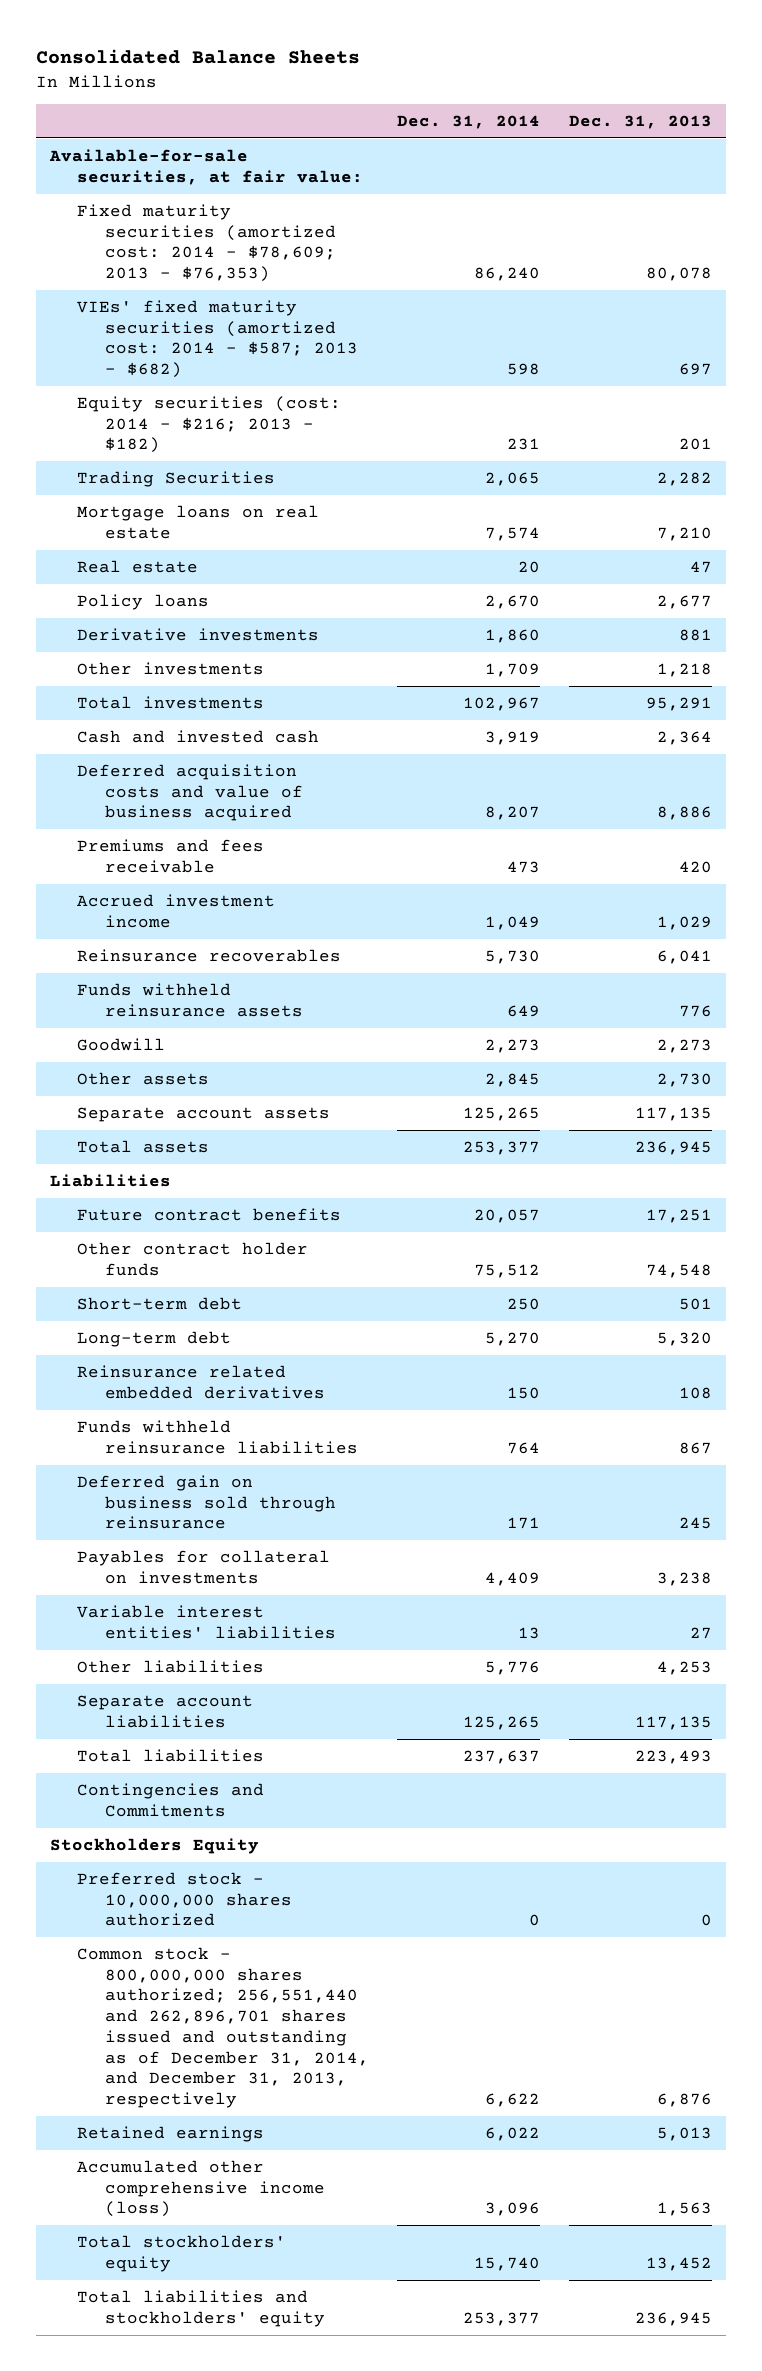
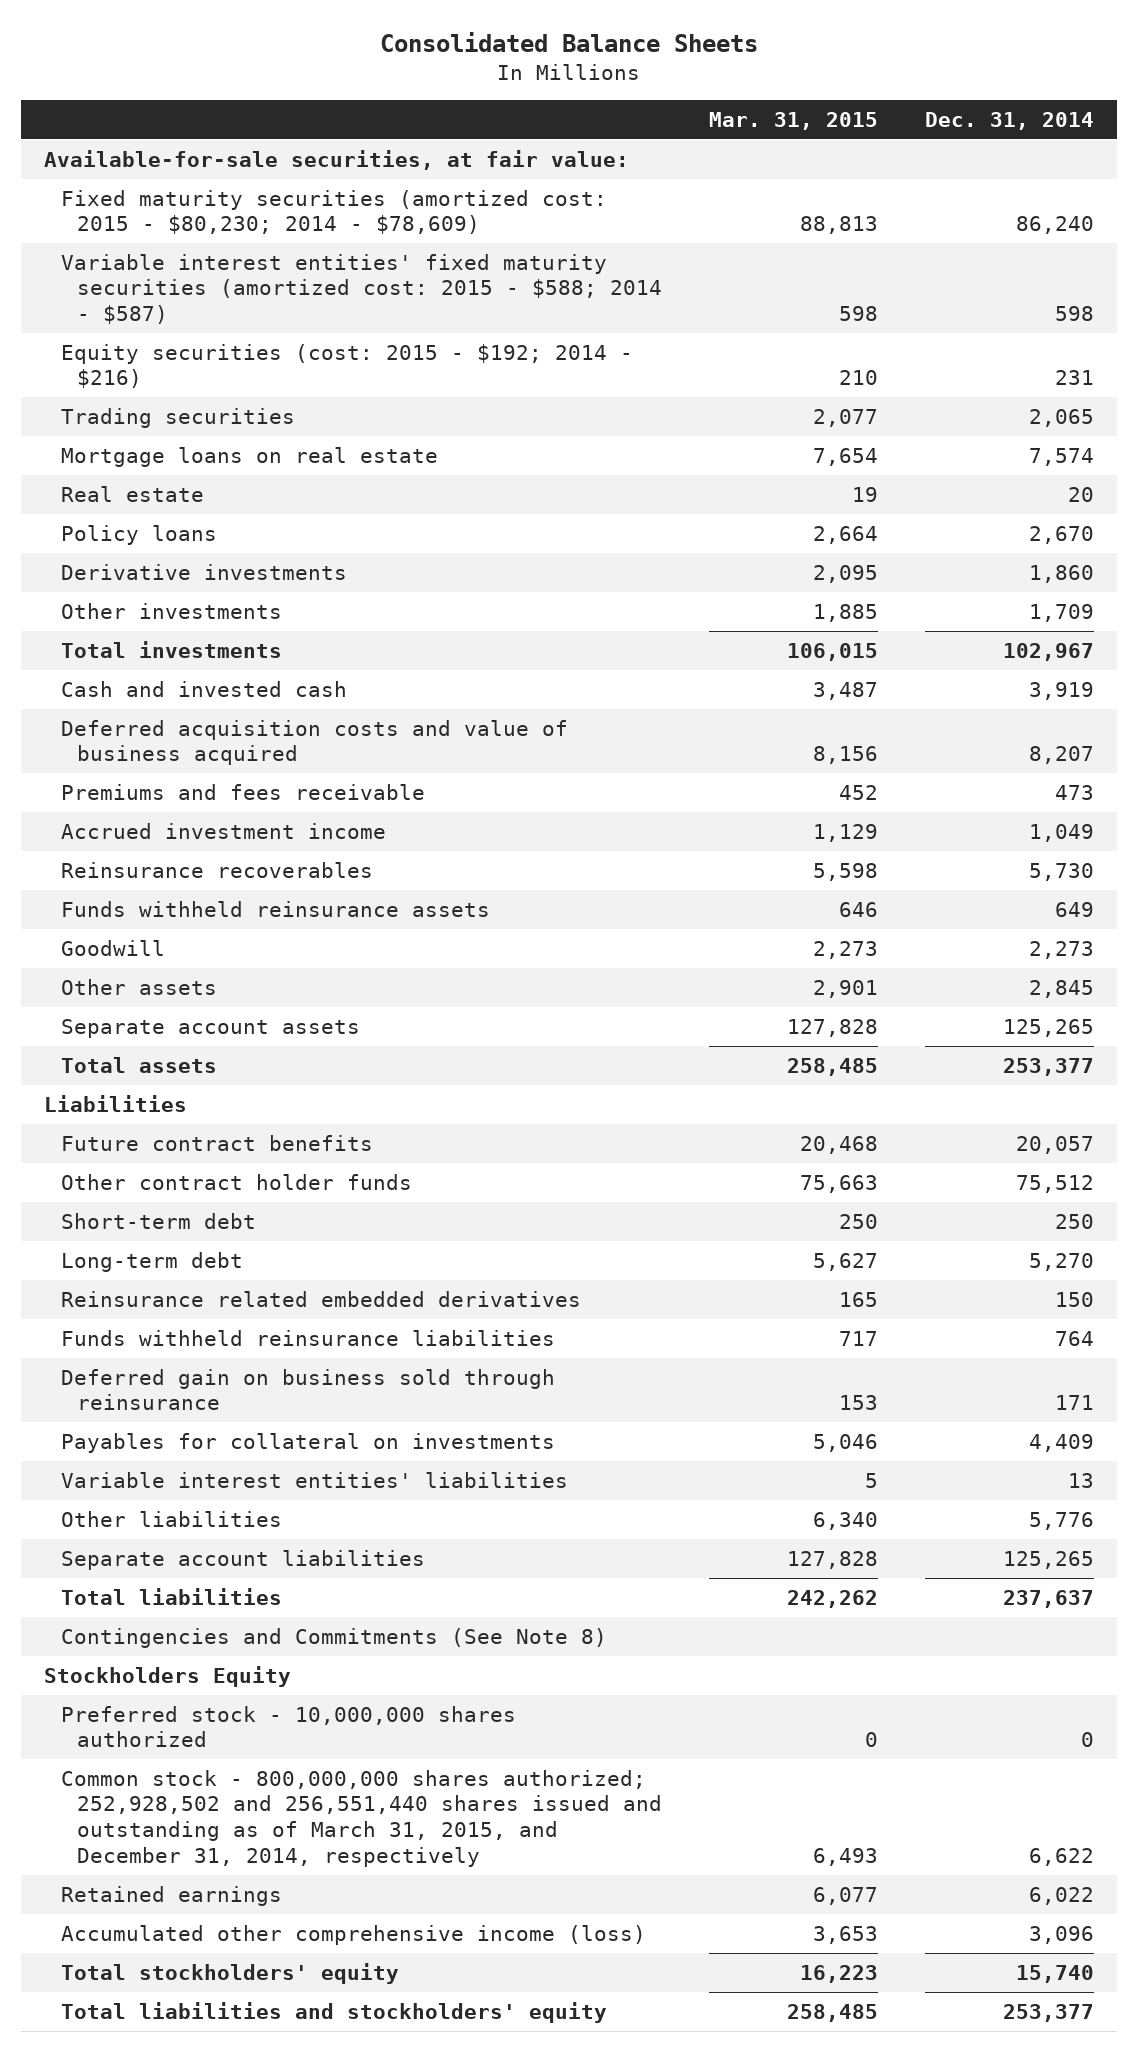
[569,115,713,130] Dec. 31, 2013 -> none
none -> [708,111,878,130] Mar. 31, 2015
[77,204,336,283] Fixed maturity securities (amortized cost: 2014 - $78,609; 2013 - $76,353) -> [60,189,607,235] Fixed maturity securities (amortized cost: 2015 - $80,230; 2014 - $78,609)
[77,300,358,379] VIEs' fixed maturity securities (amortized cost: 2014 - $587; 2013 - $682) -> [60,253,662,325] Variable interest entities' fixed maturity securities (amortized cost: 2015 - $588; 2014 - $587)
[77,396,342,454] Equity securities (cost: 2014 - $216; 2013 - $182) -> [60,343,633,389] Equity securities (cost: 2015 - $192; 2014 - $216)
[77,471,276,488] Trading Securities -> [60,407,295,428] Trading securities
[77,1783,265,1817] Contingencies and Commitments -> [60,1627,607,1648] Contingencies and Commitments (See Note 8)
[77,1947,369,2109] Common stock - 800,000,000 shares authorized; 256,551,440 and 262,896,701 shares issued and outstanding as of December 31, 2014, and December 31, 2013, respectively -> [60,1769,662,1867] Common stock - 800,000,000 shares authorized; 252,928,502 and 256,551,440 shares issued and outstanding as of March 31, 2015, and December 31, 2014, respectively

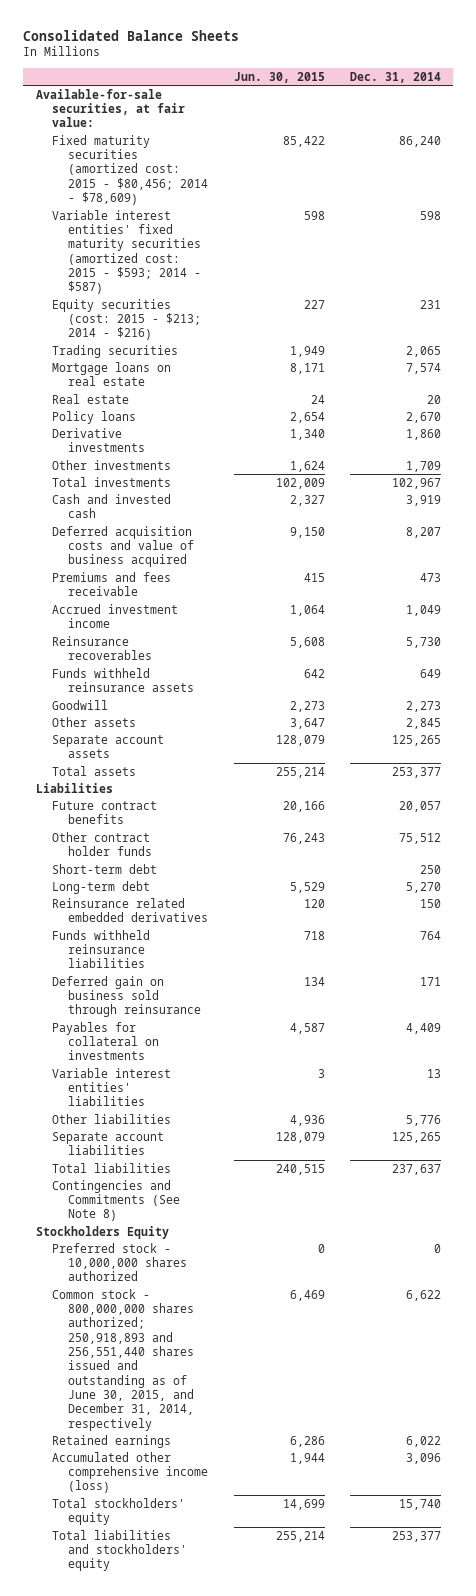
[708,111,878,130] Mar. 31, 2015 -> none
none -> [233,71,325,83] Jun. 30, 2015
[60,189,607,235] Fixed maturity securities (amortized cost: 2015 - $80,230; 2014 - $78,609) -> [52,134,209,206] Fixed maturity securities (amortized cost: 2015 - $80,456; 2014 - $78,609)
[60,253,662,325] Variable interest entities' fixed maturity securities (amortized cost: 2015 - $588; 2014 - $587) -> [52,209,202,295] Variable interest entities' fixed maturity securities (amortized cost: 2015 - $593; 2014 - $587)
[60,343,633,389] Equity securities (cost: 2015 - $192; 2014 - $216) -> [52,298,202,341] Equity securities (cost: 2015 - $213; 2014 - $216)
[60,1769,662,1867] Common stock - 800,000,000 shares authorized; 252,928,502 and 256,551,440 shares issued and outstanding as of March 31, 2015, and December 31, 2014, respectively -> [52,1288,195,1431] Common stock - 800,000,000 shares authorized; 250,918,893 and 256,551,440 shares issued and outstanding as of June 30, 2015, and December 31, 2014, respectively

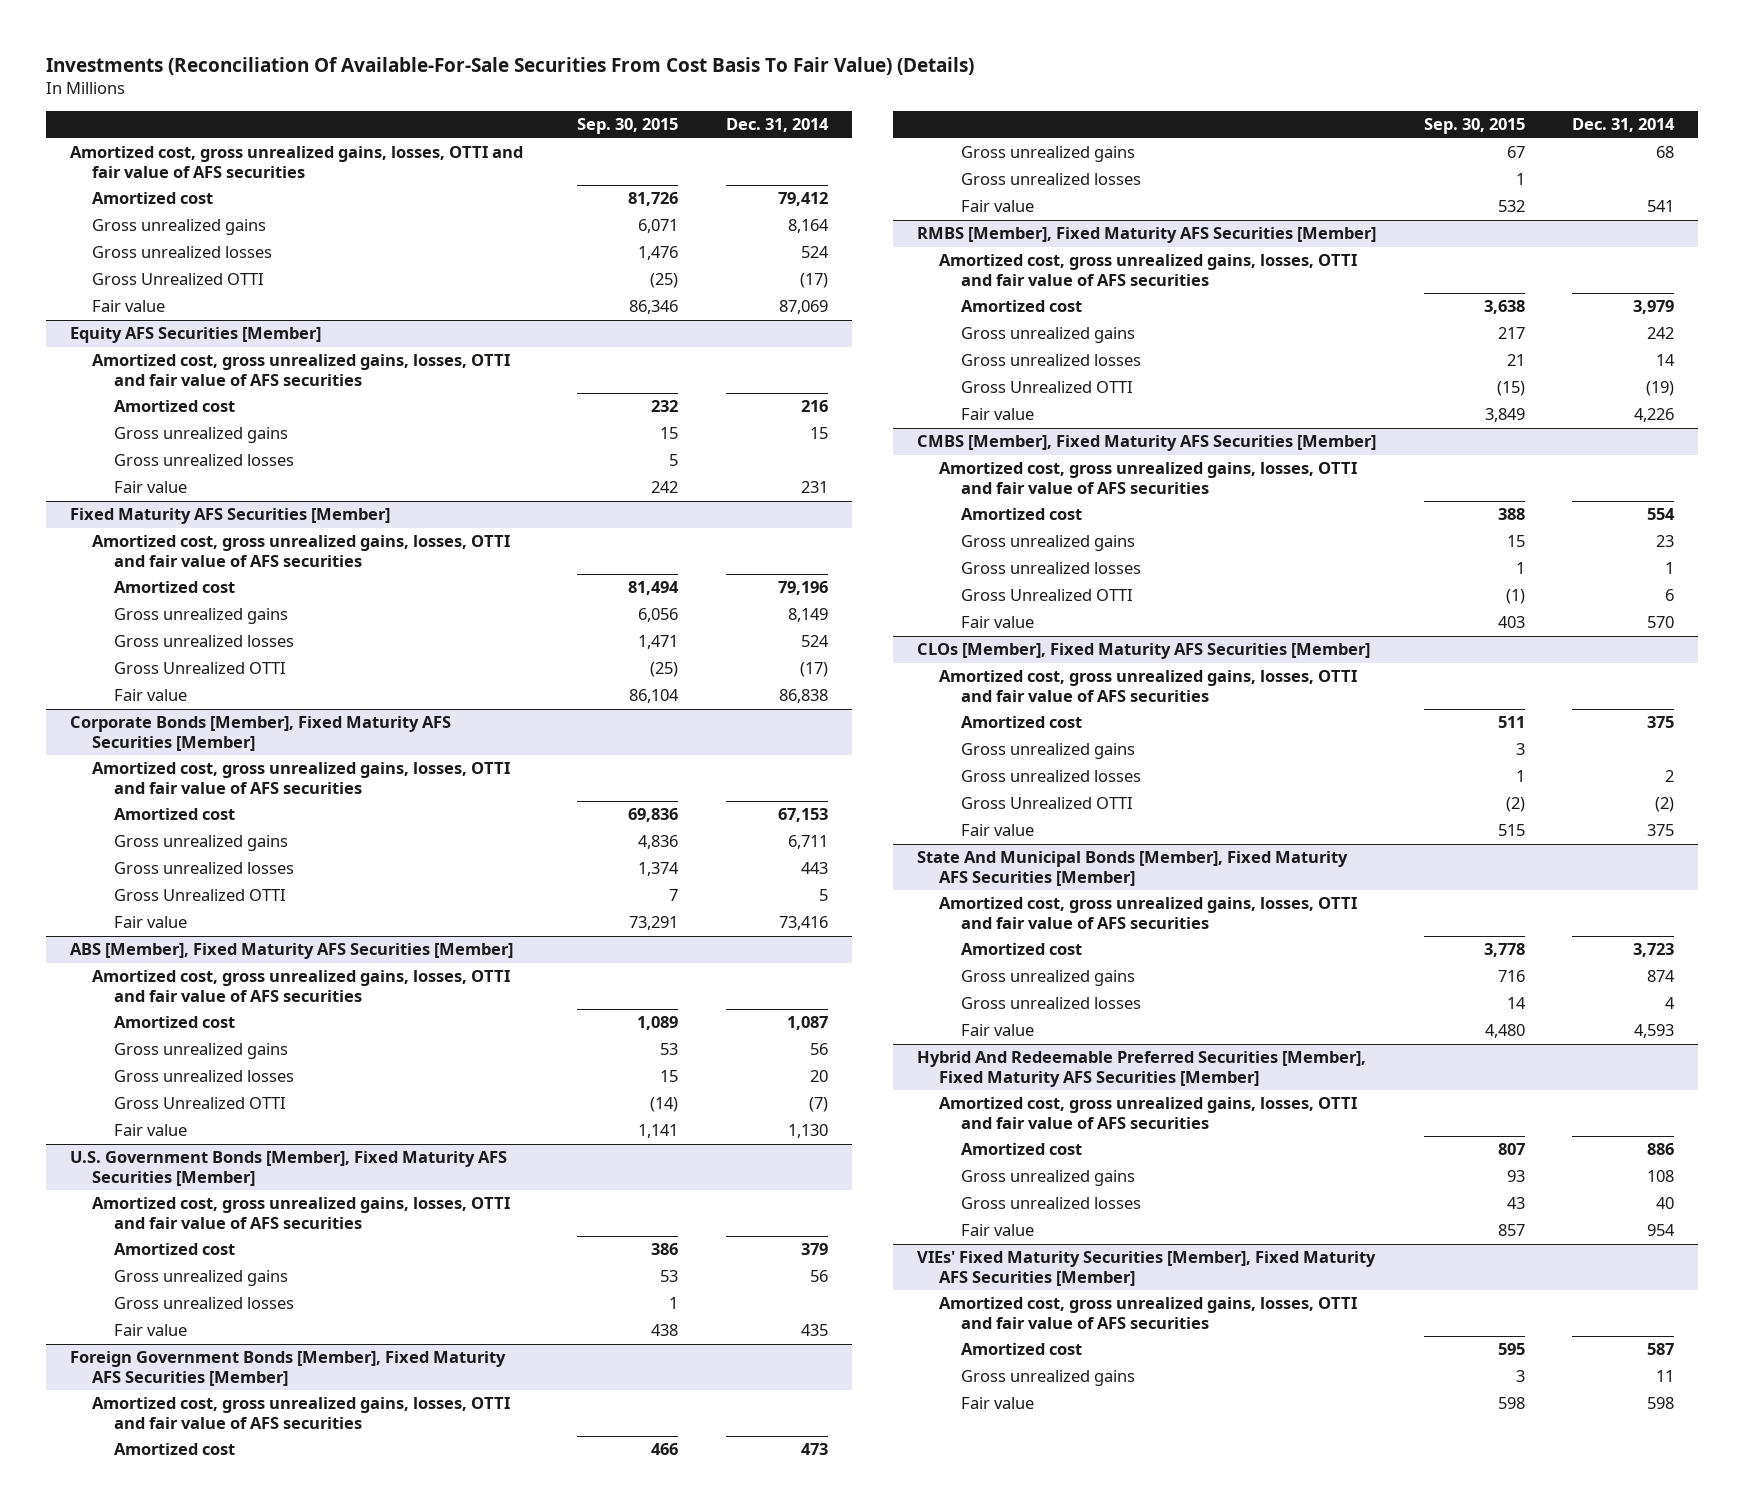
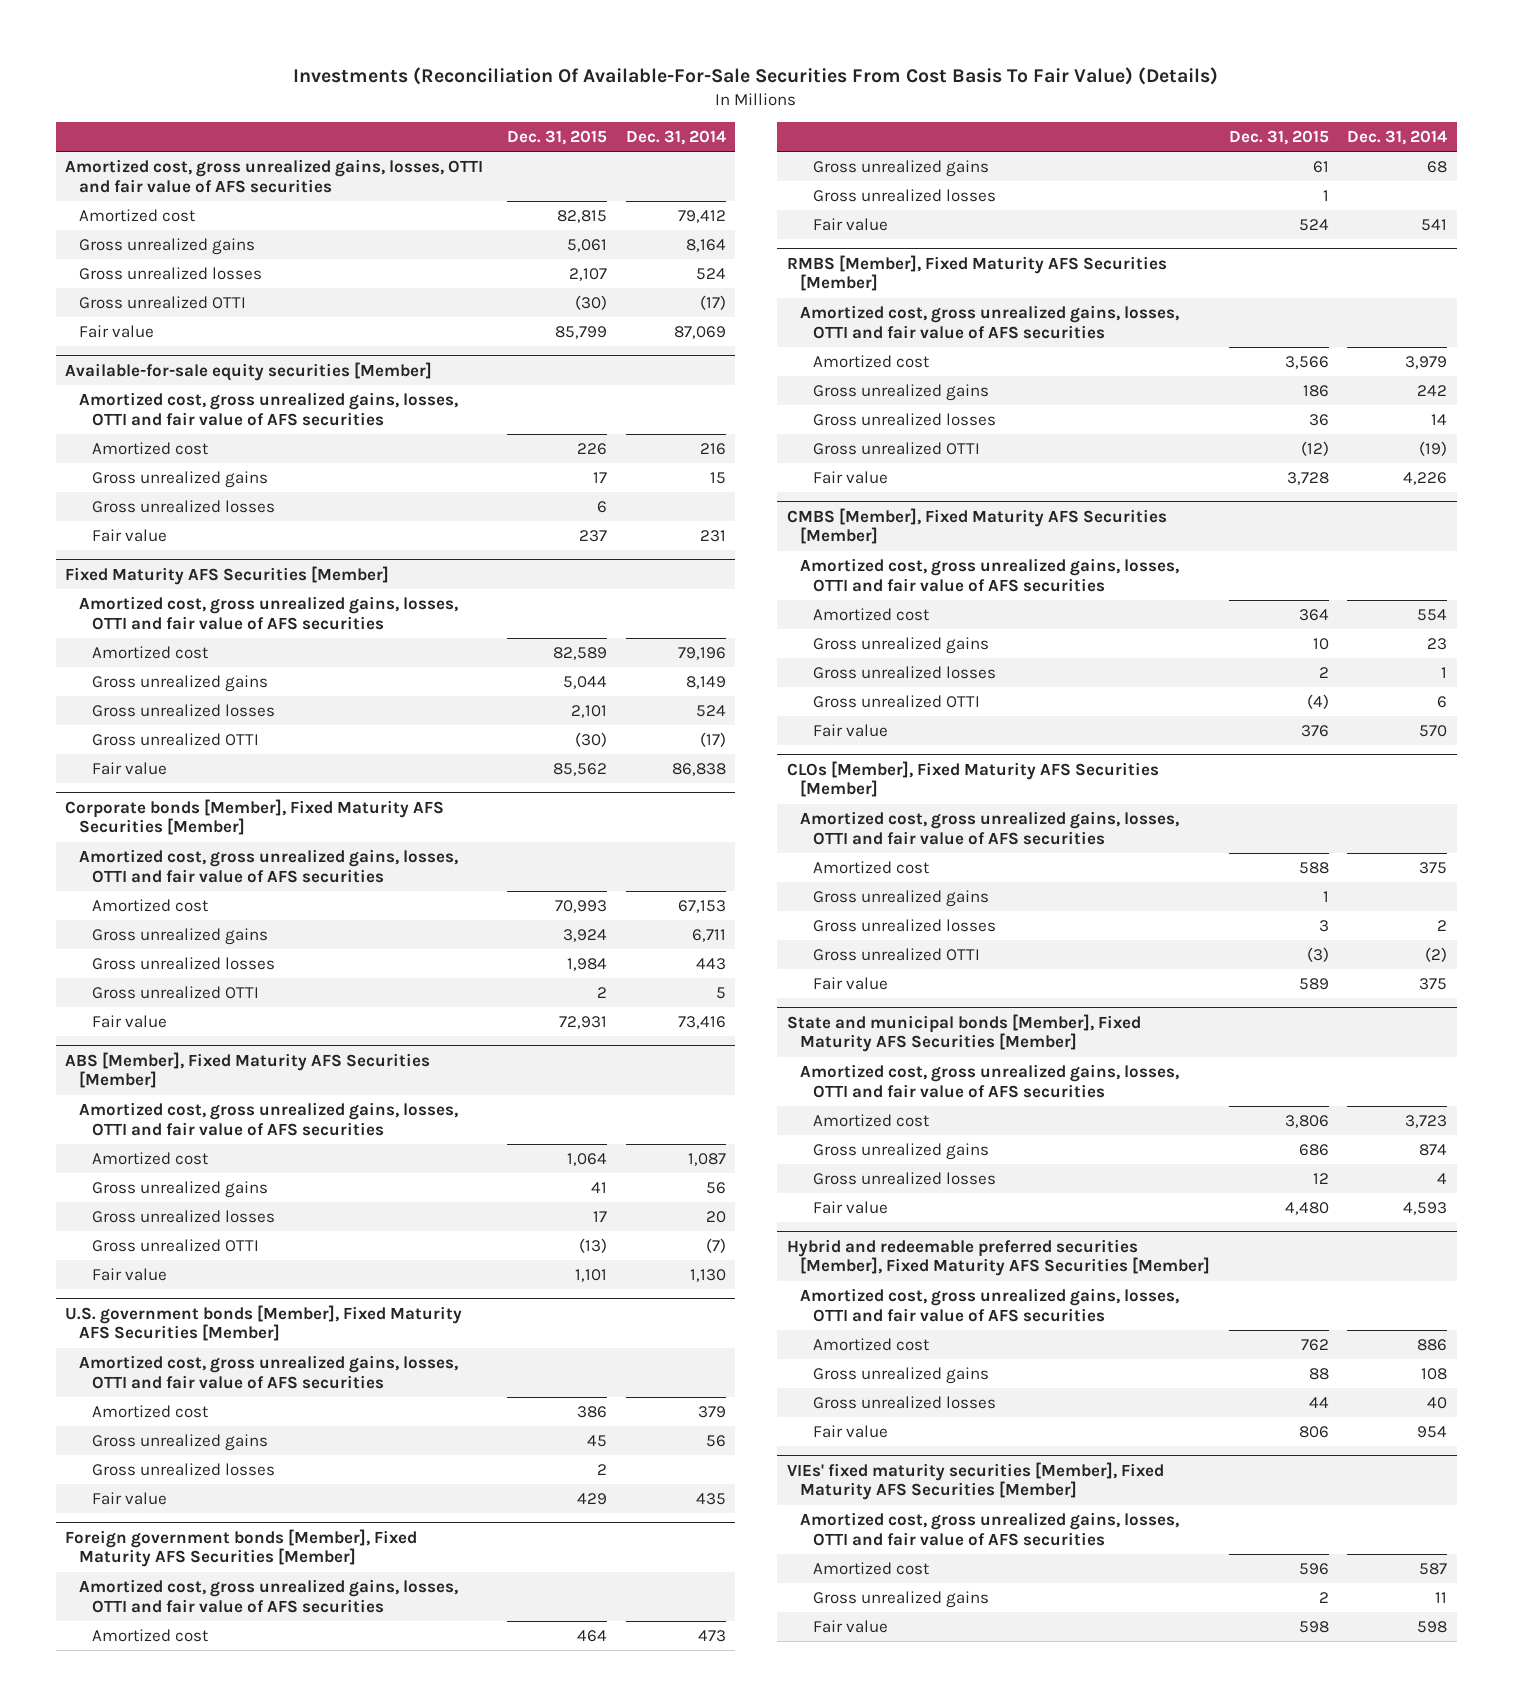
[577,118,679,135] Sep. 30, 2015 -> none
none -> [507,129,608,145] Dec. 31, 2015
[92,273,265,286] Gross Unrealized OTTI -> [78,295,246,309] Gross unrealized OTTI
[70,327,322,344] Equity AFS Securities [Member] -> [65,361,433,381] Available-for-sale equity securities [Member]
[114,662,287,675] Gross Unrealized OTTI -> [92,732,260,746] Gross unrealized OTTI
[70,716,452,751] Corporate Bonds [Member], Fixed Maturity AFS Securities [Member] -> [65,798,445,836] Corporate bonds [Member], Fixed Maturity AFS Securities [Member]
[114,889,287,902] Gross Unrealized OTTI -> [92,985,260,999] Gross unrealized OTTI
[114,1097,287,1110] Gross Unrealized OTTI -> [92,1238,260,1252] Gross unrealized OTTI
[70,1151,508,1186] U.S. Government Bonds [Member], Fixed Maturity AFS Securities [Member] -> [65,1304,463,1342] U.S. government bonds [Member], Fixed Maturity AFS Securities [Member]
[70,1351,507,1386] Foreign Government Bonds [Member], Fixed Maturity AFS Securities [Member] -> [65,1528,418,1568] Foreign government bonds [Member], Fixed Maturity AFS Securities [Member]
[960,381,1133,394] Gross Unrealized OTTI -> [813,441,981,455] Gross unrealized OTTI
[960,589,1133,602] Gross Unrealized OTTI -> [813,694,981,708] Gross unrealized OTTI
[960,797,1133,810] Gross Unrealized OTTI -> [813,947,981,961] Gross unrealized OTTI
[916,851,1348,886] State And Municipal Bonds [Member], Fixed Maturity AFS Securities [Member] -> [786,1013,1141,1053] State and municipal bonds [Member], Fixed Maturity AFS Securities [Member]
[916,1051,1366,1087] Hybrid And Redeemable Preferred Securities [Member], Fixed Maturity AFS Securities [Member] -> [786,1238,1211,1277] Hybrid and redeemable preferred securities [Member], Fixed Maturity AFS Securities [Member]
[916,1251,1376,1286] VIEs' Fixed Maturity Securities [Member], Fixed Maturity AFS Securities [Member] -> [786,1461,1164,1501] VIEs' fixed maturity securities [Member], Fixed Maturity AFS Securities [Member]

